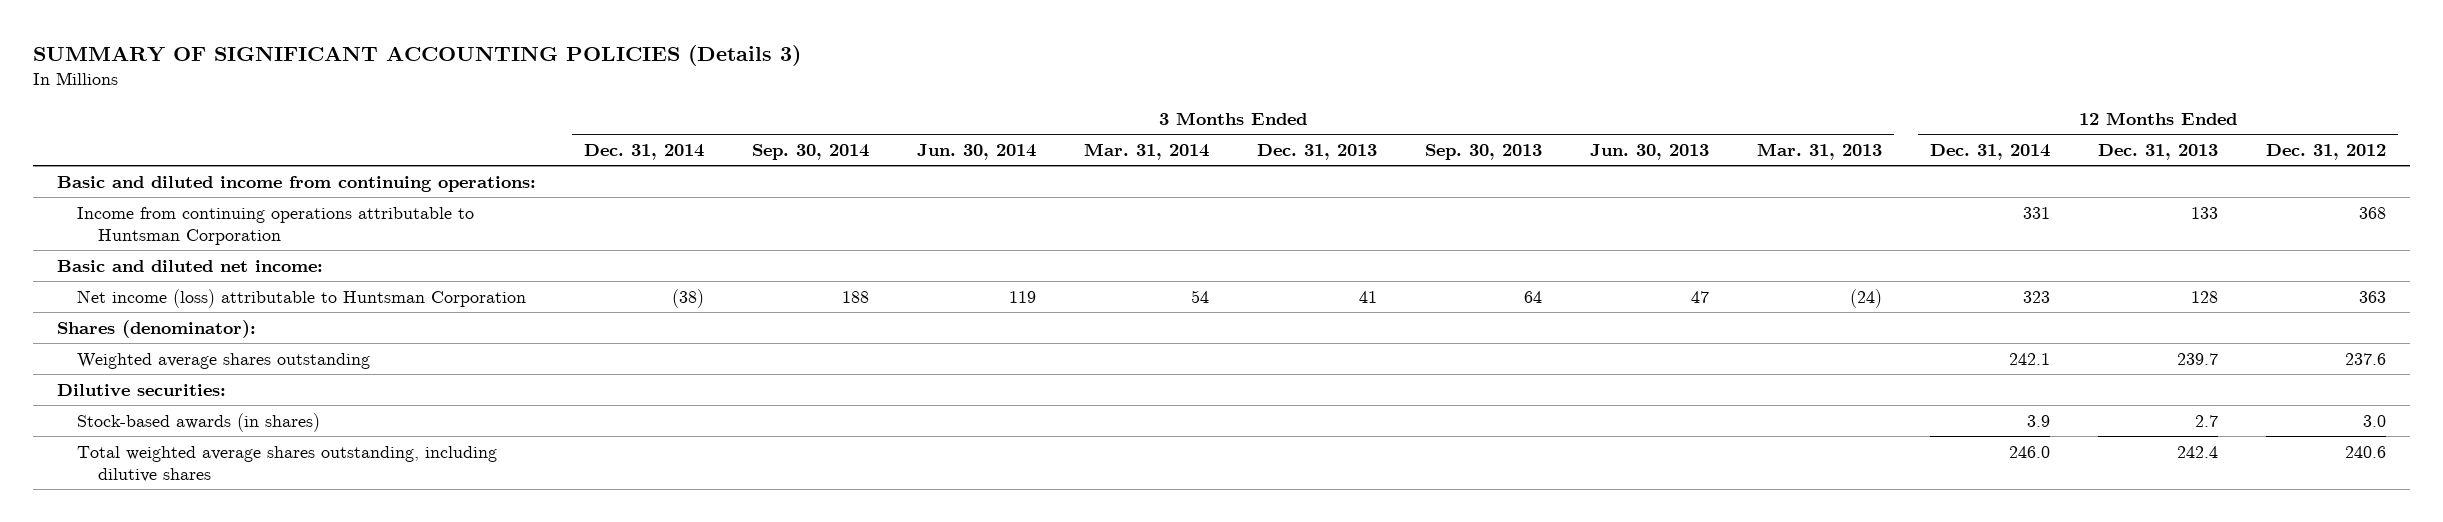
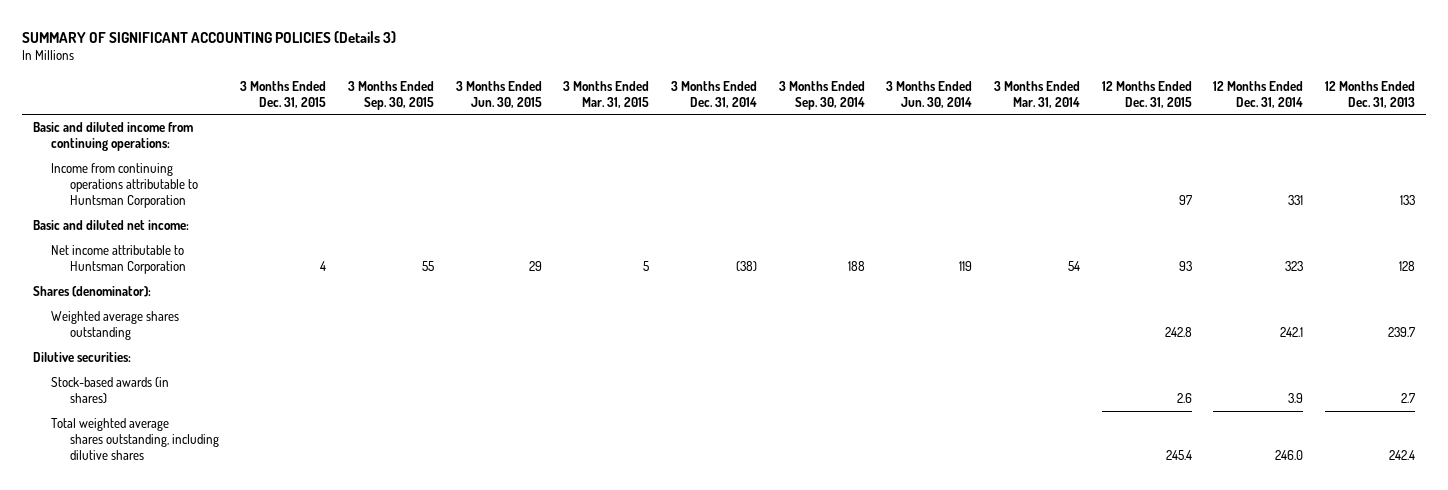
[1256,144,1377,161] Dec. 31, 2013 -> none
[1424,144,1542,161] Sep. 30, 2013 -> none
[1590,144,1710,161] Jun. 30, 2013 -> none
[1757,143,1883,161] Mar. 31, 2013 -> none
[2266,144,2387,161] Dec. 31, 2012 -> none
none -> [240,80,327,108] 3 Months Ended Dec. 31, 2015
none -> [348,80,435,110] 3 Months Ended Sep. 30, 2015
none -> [455,80,542,108] 3 Months Ended Jun. 30, 2015
none -> [563,80,650,108] 3 Months Ended Mar. 31, 2015
none -> [1101,80,1192,108] 12 Months Ended Dec. 31, 2015
[77,288,527,308] Net income (loss) attributable to Huntsman Corporation -> [51,245,186,275] Net income attributable to Huntsman Corporation

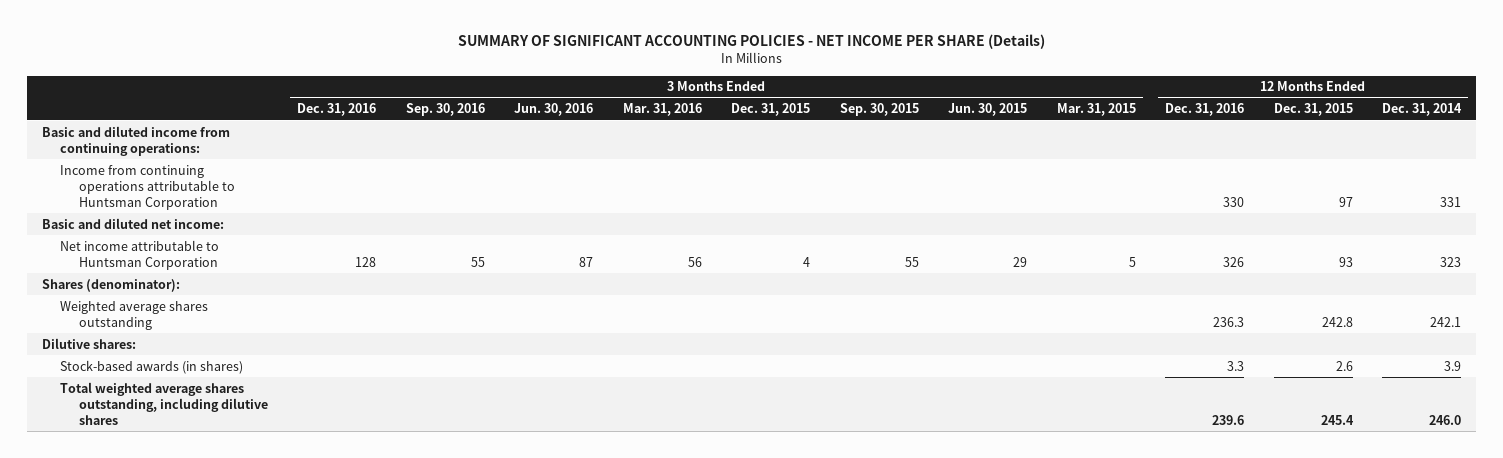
[22,30,397,43] SUMMARY OF SIGNIFICANT ACCOUNTING POLICIES (Details 3) -> [457,34,1045,50] SUMMARY OF SIGNIFICANT ACCOUNTING POLICIES - NET INCOME PER SHARE (Details)
[671,80,758,108] 3 Months Ended Dec. 31, 2014 -> none
[778,80,865,110] 3 Months Ended Sep. 30, 2014 -> none
[886,80,973,108] 3 Months Ended Jun. 30, 2014 -> none
[993,80,1080,108] 3 Months Ended Mar. 31, 2014 -> none
[1324,80,1415,108] 12 Months Ended Dec. 31, 2013 -> none
none -> [297,103,377,117] Dec. 31, 2016
none -> [405,103,485,117] Sep. 30, 2016
none -> [514,103,594,117] Jun. 30, 2016
none -> [622,103,702,117] Mar. 31, 2016
none -> [1165,103,1245,117] Dec. 31, 2016
[32,352,131,363] Dilutive securities: -> [42,337,137,349] Dilutive shares:

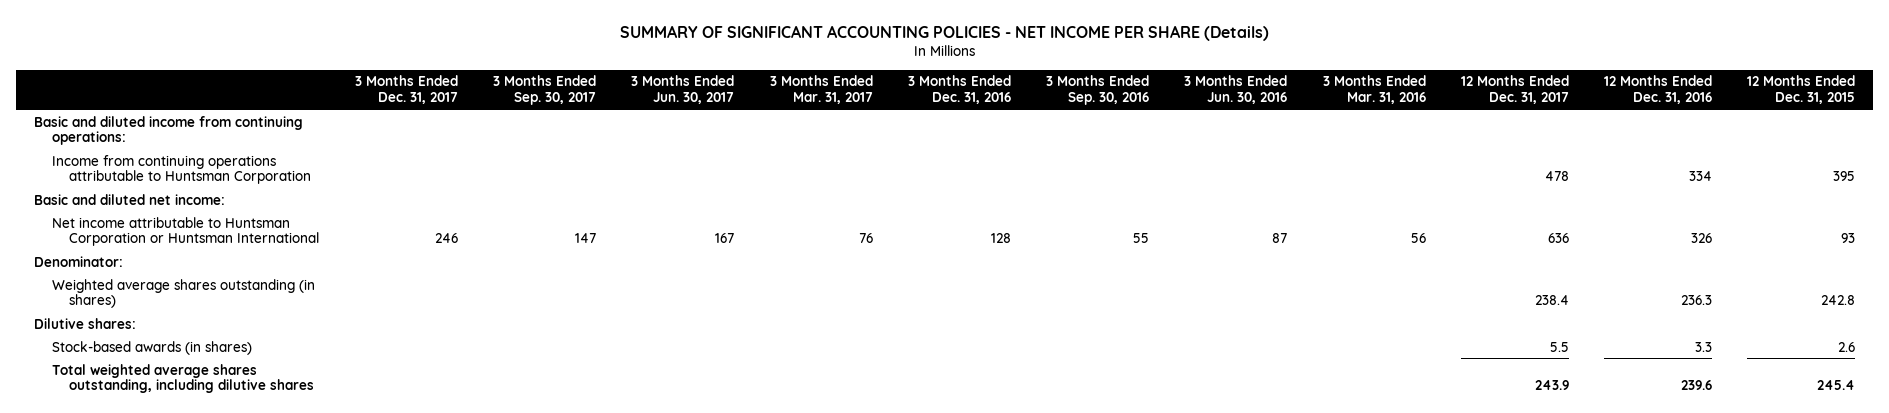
[731,103,811,117] Dec. 31, 2015 -> none
[839,103,919,117] Sep. 30, 2015 -> none
[948,103,1028,117] Jun. 30, 2015 -> none
[1056,103,1136,117] Mar. 31, 2015 -> none
[1381,103,1462,117] Dec. 31, 2014 -> none
none -> [354,75,458,105] 3 Months Ended Dec. 31, 2017
none -> [492,75,596,106] 3 Months Ended Sep. 30, 2017
none -> [631,75,735,105] 3 Months Ended Jun. 30, 2017
none -> [769,75,873,105] 3 Months Ended Mar. 31, 2017
none -> [1460,75,1569,105] 12 Months Ended Dec. 31, 2017
[1223,196,1245,207] 330 -> [1689,171,1713,182] 334
[1338,196,1353,207] 97 -> [1833,171,1856,182] 395
[60,239,220,270] Net income attributable to Huntsman Corporation -> [51,216,320,247] Net income attributable to Huntsman Corporation or Huntsman International
[42,278,181,292] Shares (denominator): -> [33,255,123,267] Denominator:
[60,300,209,330] Weighted average shares outstanding -> [51,278,315,309] Weighted average shares outstanding (in shares)

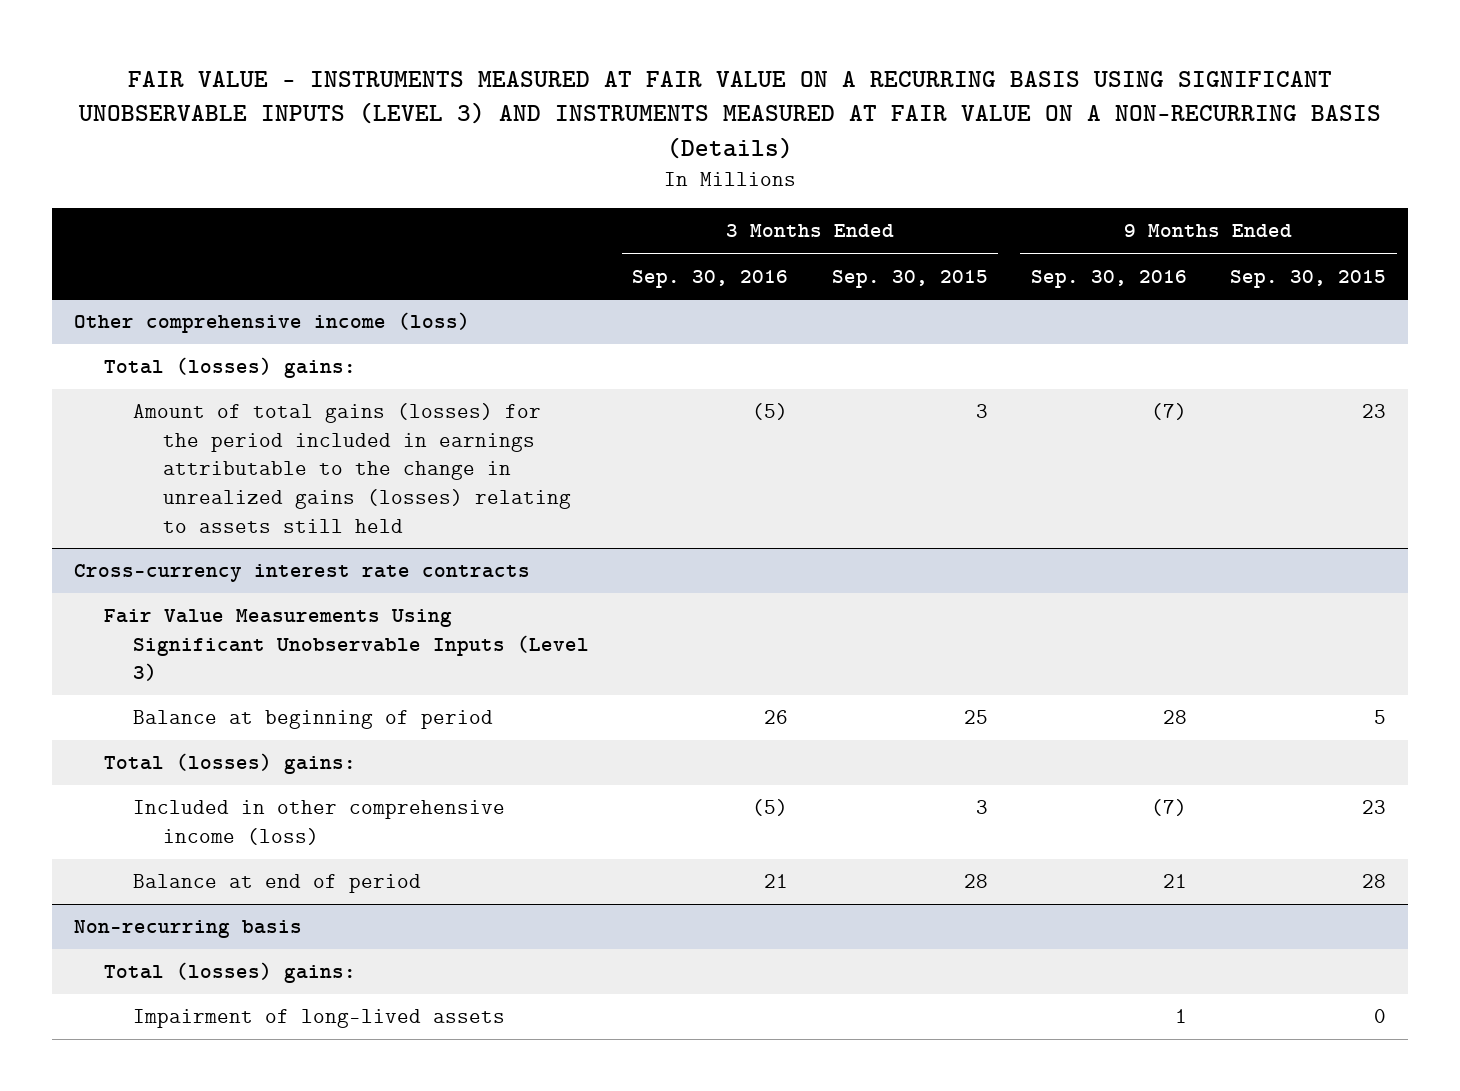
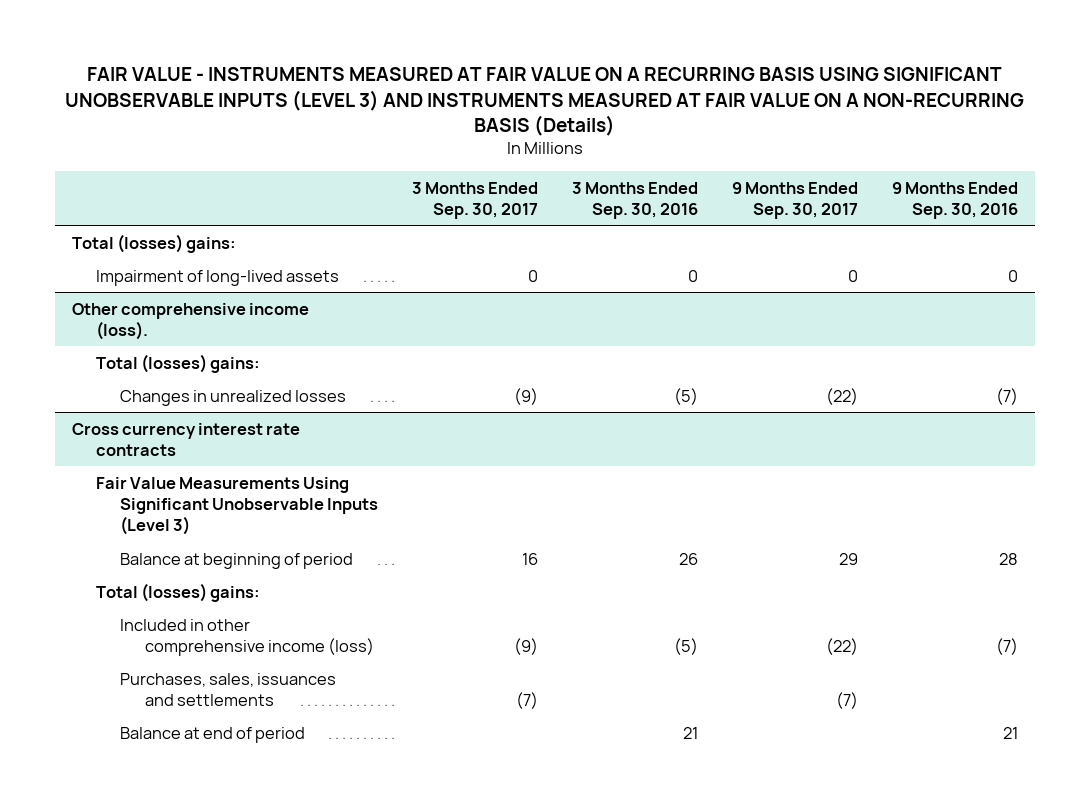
[831,269,988,288] Sep. 30, 2015 -> none
[1230,269,1387,288] Sep. 30, 2015 -> none
none -> [412,181,539,219] 3 Months Ended Sep. 30, 2017
none -> [732,181,859,219] 9 Months Ended Sep. 30, 2017
[74,312,471,334] Other comprehensive income (loss) -> none
[133,403,571,533] Amount of total gains (losses) for the period included in earnings attributable to the change in unrealized gains (losses) relating to assets still held -> none
none -> [96,269,340,286] Impairment of long-lived assets
none -> [72,302,310,340] Other comprehensive income (loss).
none -> [96,353,261,373] Total (losses) gains:
none -> [120,389,347,406] Changes in unrealized losses
[74,564,531,583] Cross-currency interest rate contracts -> [72,422,301,456] Cross currency interest rate contracts
none -> [120,672,337,706] Purchases, sales, issuances and settlements
[74,920,303,939] Non-recurring basis -> none
[103,962,356,984] Total (losses) gains: -> none
[133,1009,506,1029] Impairment of long-lived assets -> none

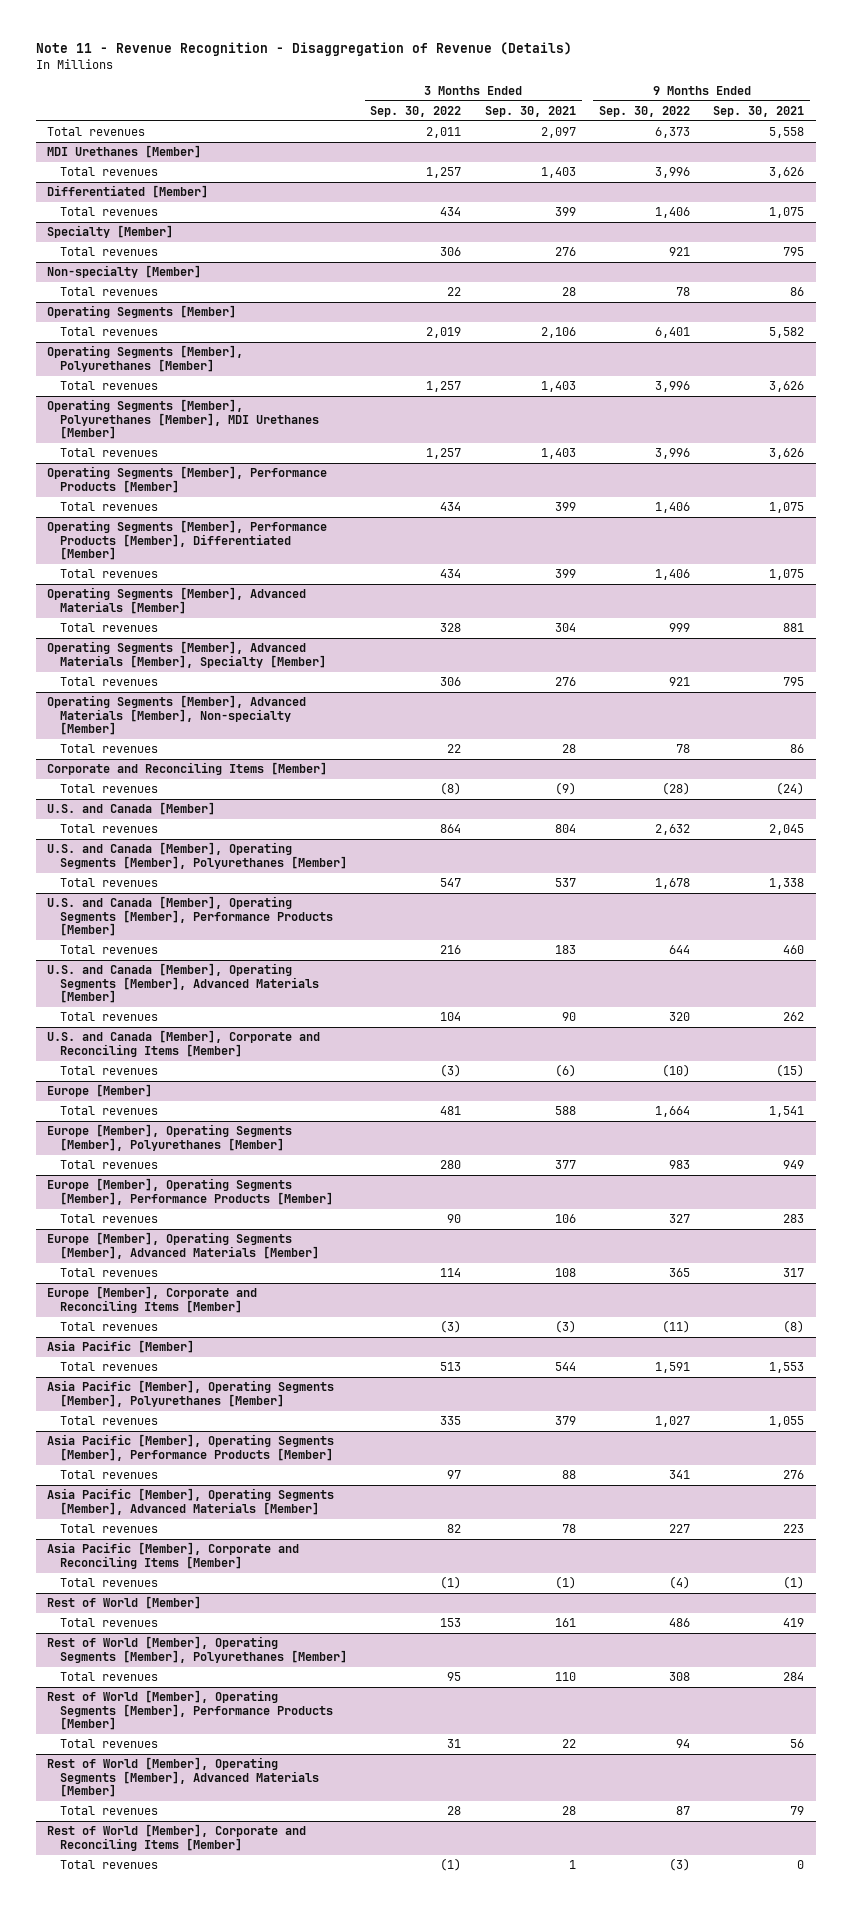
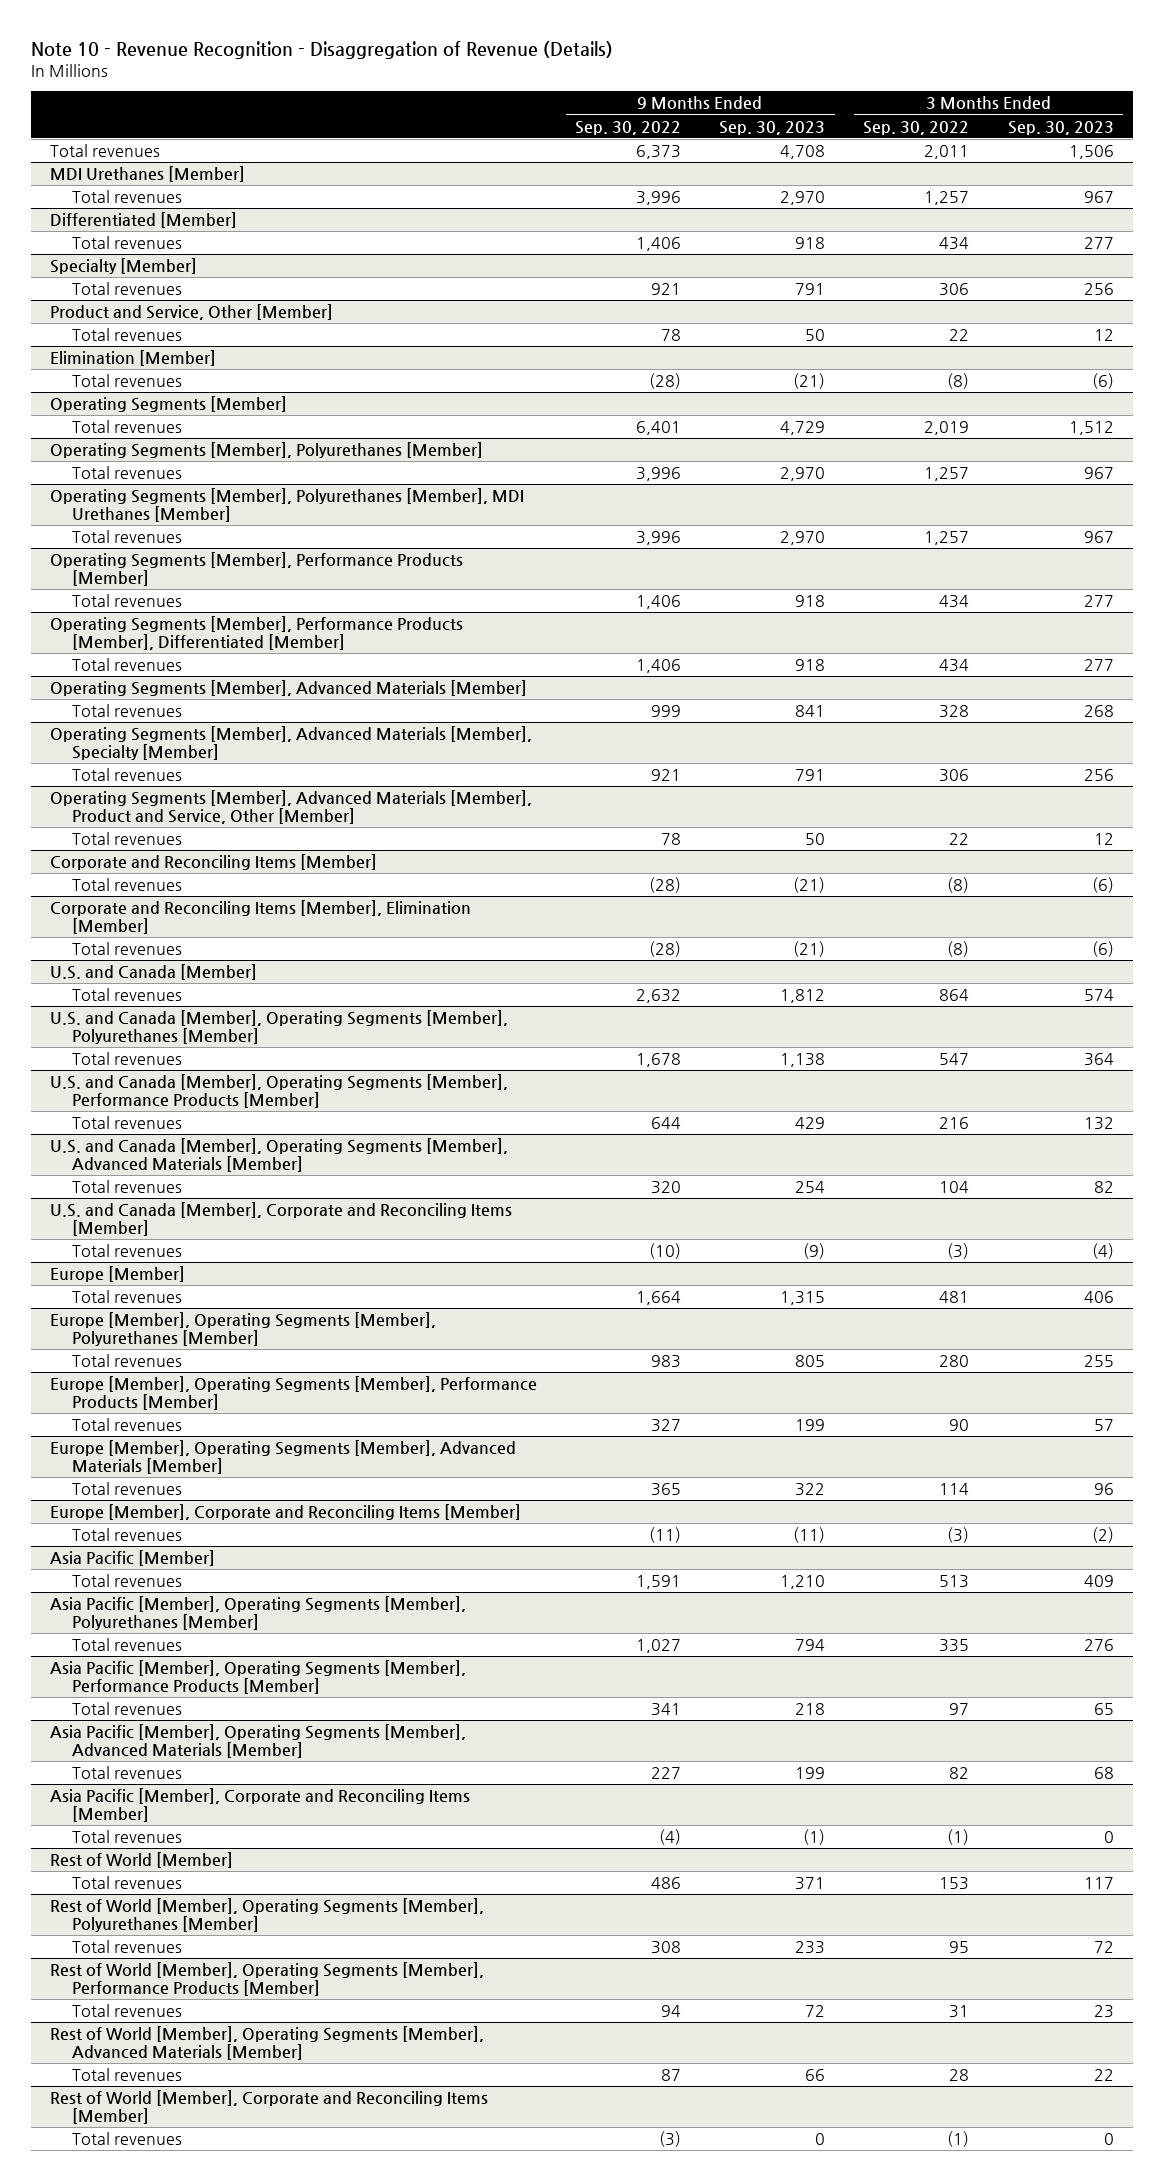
[35,42,572,57] Note 11 - Revenue Recognition - Disaggregation of Revenue (Details) -> [30,40,613,59] Note 10 - Revenue Recognition - Disaggregation of Revenue (Details)
[484,105,576,117] Sep. 30, 2021 -> none
[713,105,805,117] Sep. 30, 2021 -> none
none -> [719,120,826,135] Sep. 30, 2023
none -> [1007,120,1114,135] Sep. 30, 2023
[47,265,202,279] Non-specialty [Member] -> none
none -> [49,304,333,321] Product and Service, Other [Member]
none -> [49,350,216,367] Elimination [Member]
none -> [71,374,182,388] Total revenues
[47,695,307,736] Operating Segments [Member], Advanced Materials [Member], Non-specialty [Member] -> none
none -> [49,790,532,825] Operating Segments [Member], Advanced Materials [Member], Product and Service, Other [Member]
none -> [49,900,471,935] Corporate and Reconciling Items [Member], Elimination [Member]
none -> [71,942,182,956] Total revenues

